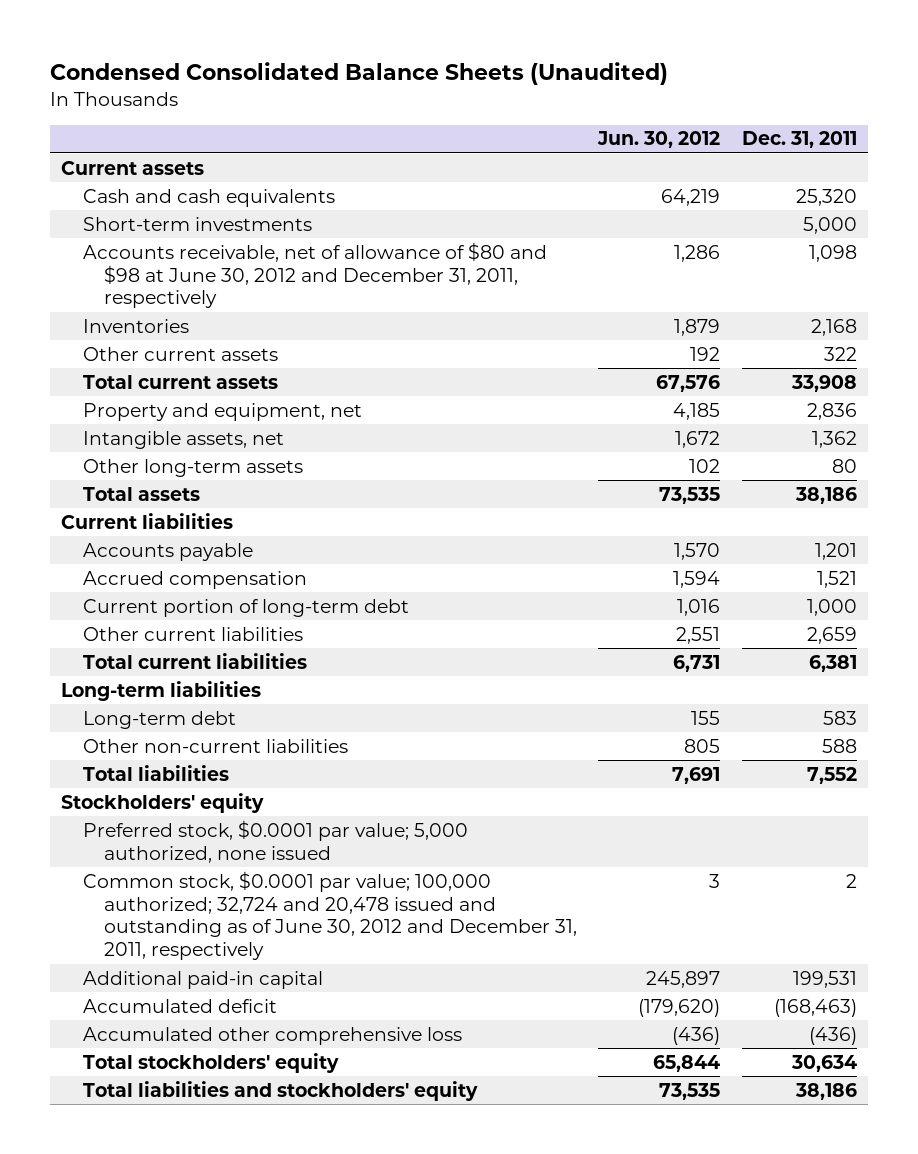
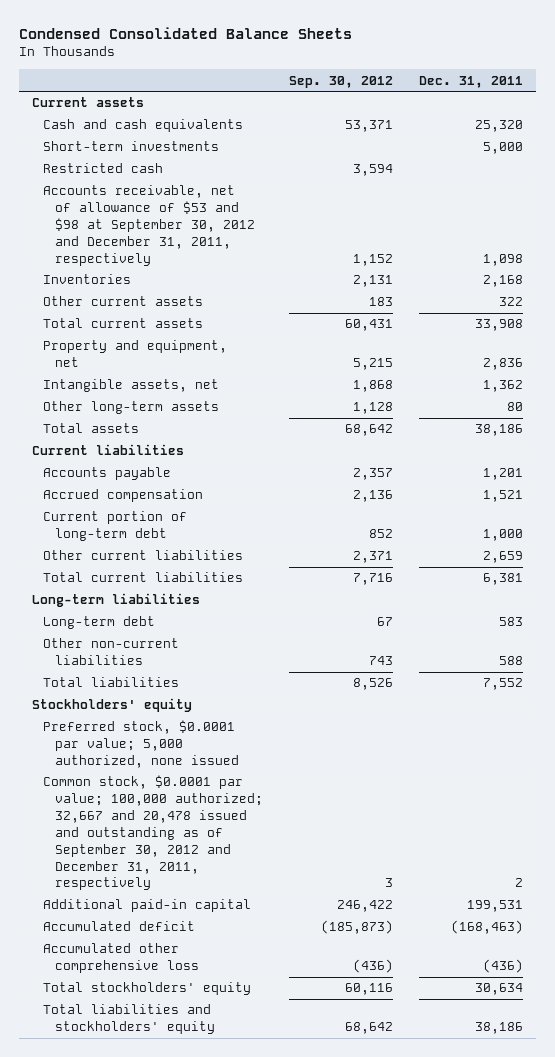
[50,62,669,86] Condensed Consolidated Balance Sheets (Unaudited) -> [18,26,352,39] Condensed Consolidated Balance Sheets
[597,131,721,149] Jun. 30, 2012 -> none
none -> [289,75,394,88] Sep. 30, 2012
none -> [43,163,164,174] Restricted cash
[82,241,547,309] Accounts receivable, net of allowance of $80 and $98 at June 30, 2012 and December 31, 2011, respectively -> [43,185,255,266] Accounts receivable, net of allowance of $53 and $98 at September 30, 2012 and December 31, 2011, respectively
[82,870,578,961] Common stock, $0.0001 par value; 100,000 authorized; 32,724 and 20,478 issued and outstanding as of June 30, 2012 and December 31, 2011, respectively -> [43,775,263,891] Common stock, $0.0001 par value; 100,000 authorized; 32,667 and 20,478 issued and outstanding as of September 30, 2012 and December 31, 2011, respectively

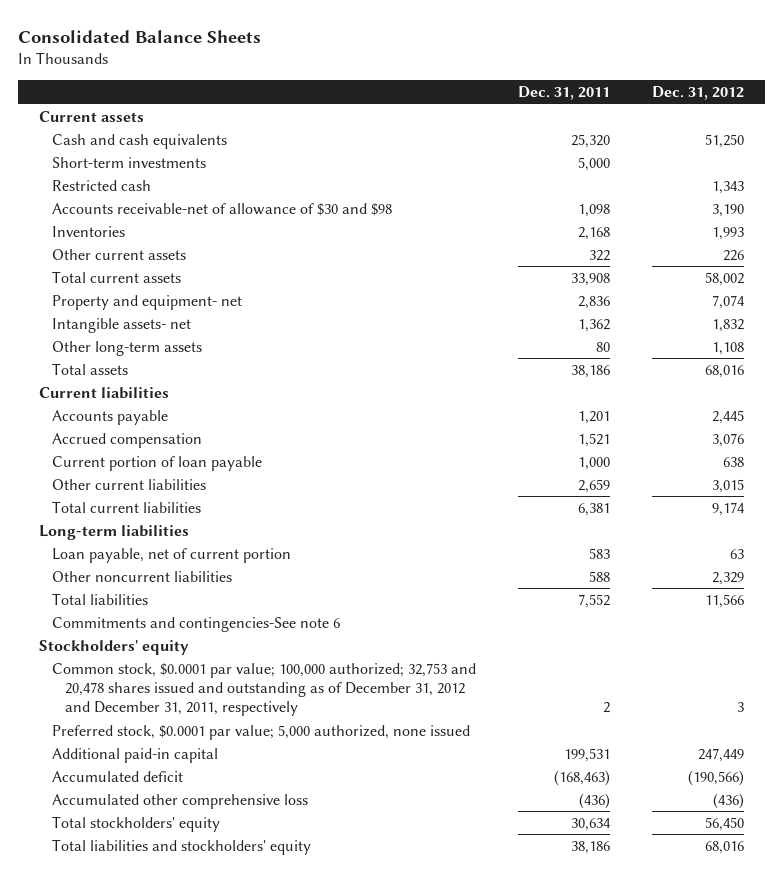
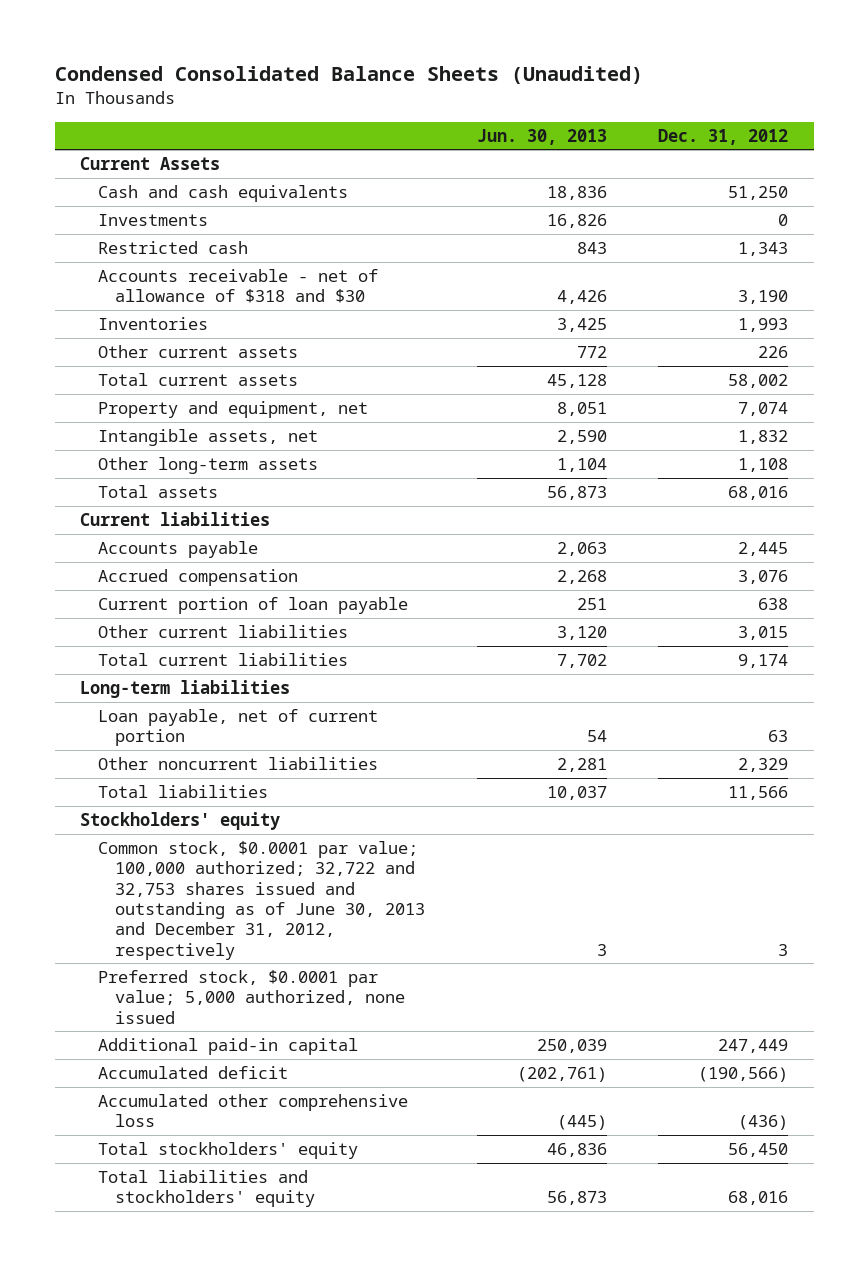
[17,29,261,43] Consolidated Balance Sheets -> [54,66,643,85] Condensed Consolidated Balance Sheets (Unaudited)
[518,86,611,101] Dec. 31, 2011 -> none
none -> [476,128,607,145] Jun. 30, 2013
[38,110,144,122] Current assets -> [80,156,221,170] Current Assets
[52,156,207,168] Short-term investments -> none
none -> [97,213,208,226] Investments
[52,202,393,216] Accounts receivable-net of allowance of $30 and $98 -> [97,268,378,304] Accounts receivable - net of allowance of $318 and $30
[52,294,243,310] Property and equipment- net -> [97,400,368,418] Property and equipment, net
[52,317,192,333] Intangible assets- net -> [97,428,318,446] Intangible assets, net
[52,616,341,632] Commitments and contingencies-See note 6 -> none
[52,662,477,717] Common stock, $0.0001 par value; 100,000 authorized; 32,753 and 20,478 shares issued and outstanding as of December 31, 2012 and December 31, 2011, respectively -> [97,840,426,960] Common stock, $0.0001 par value; 100,000 authorized; 32,722 and 32,753 shares issued and outstanding as of June 30, 2013 and December 31, 2012, respectively

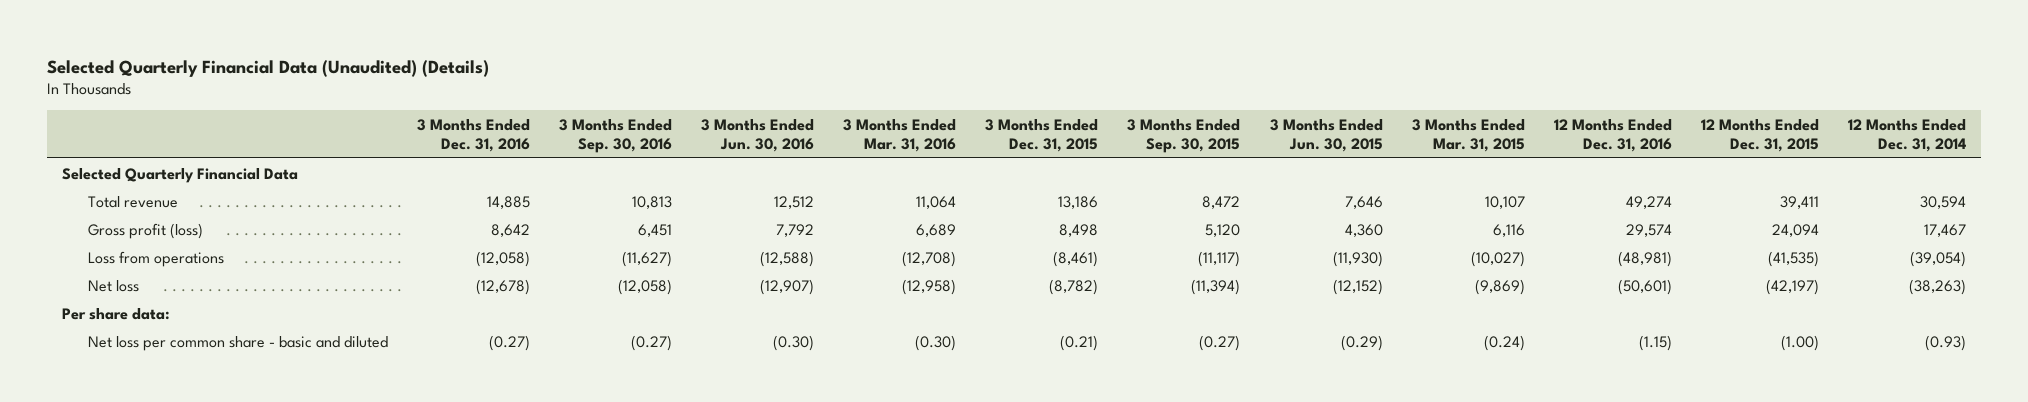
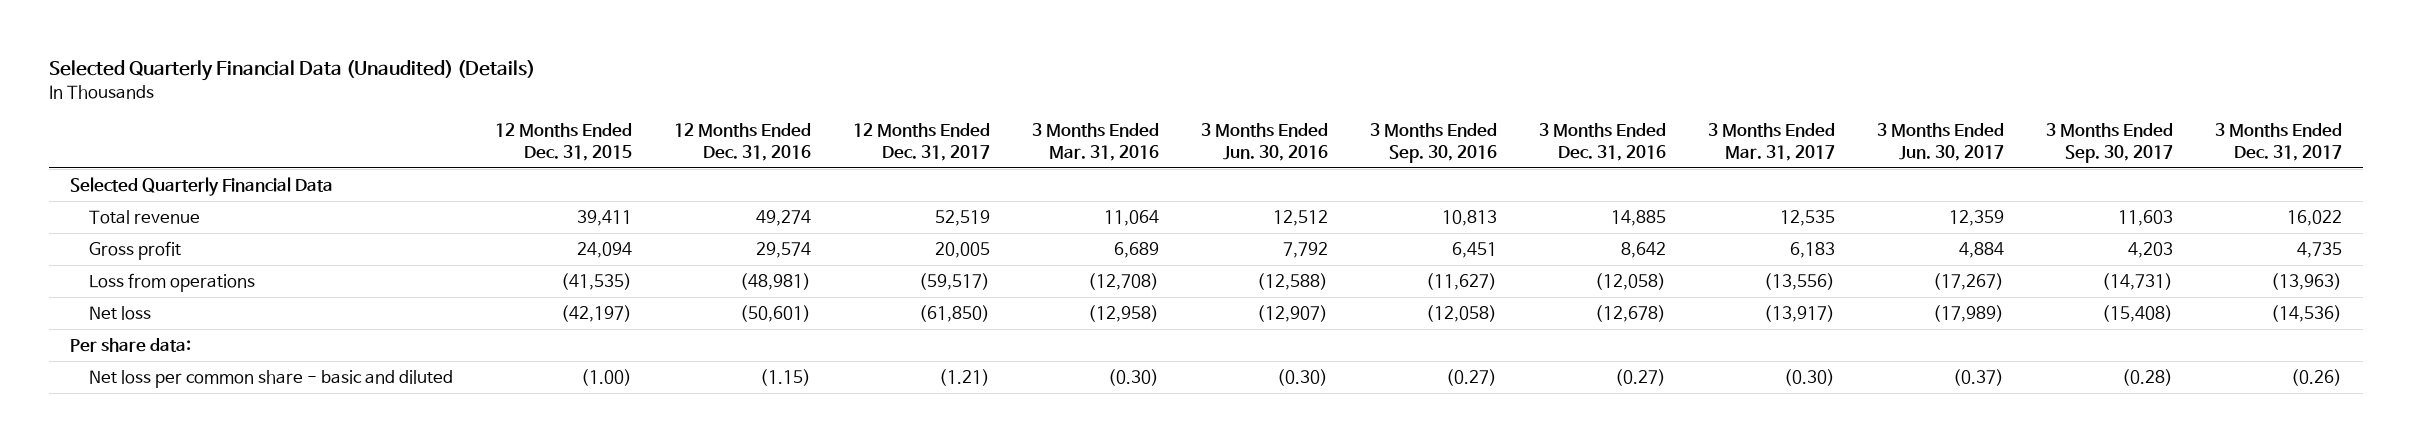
[985,119,1099,152] 3 Months Ended Dec. 31, 2015 -> none
[1127,119,1241,153] 3 Months Ended Sep. 30, 2015 -> none
[1269,119,1383,152] 3 Months Ended Jun. 30, 2015 -> none
[1411,119,1525,152] 3 Months Ended Mar. 31, 2015 -> none
[1848,119,1967,152] 12 Months Ended Dec. 31, 2014 -> none
none -> [852,123,990,161] 12 Months Ended Dec. 31, 2017
none -> [1707,123,1835,161] 3 Months Ended Mar. 31, 2017
none -> [1876,123,2004,161] 3 Months Ended Jun. 30, 2017
none -> [2045,123,2173,163] 3 Months Ended Sep. 30, 2017
none -> [2214,123,2342,161] 3 Months Ended Dec. 31, 2017
[87,222,203,239] Gross profit (loss) -> [88,241,181,261] Gross profit

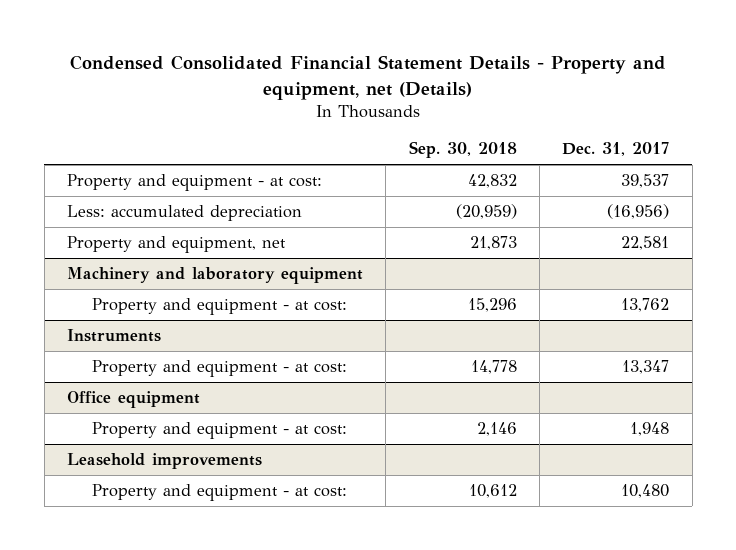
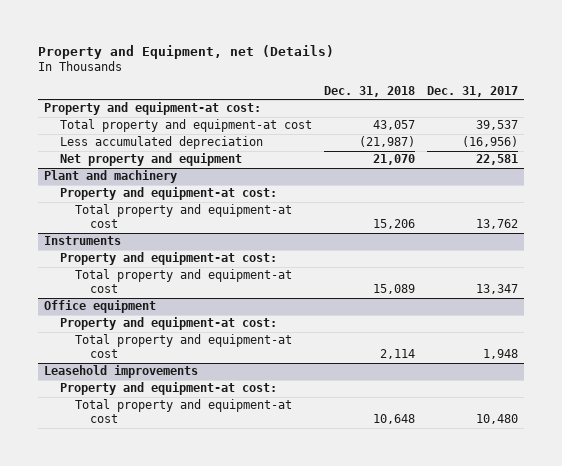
[70,55,667,100] Condensed Consolidated Financial Statement Details - Property and equipment, net (Details) -> [38,44,335,59] Property and Equipment, net (Details)
[408,141,517,159] Sep. 30, 2018 -> none
none -> [323,85,415,97] Dec. 31, 2018
[66,267,363,285] Machinery and laboratory equipment -> none
none -> [44,102,262,116] Property and equipment-at cost:
[66,174,322,192] Property and equipment - at cost: -> [59,119,312,133] Total property and equipment-at cost
[66,205,302,222] Less: accumulated depreciation -> [59,136,263,150] Less accumulated depreciation
[66,236,286,254] Property and equipment, net -> [59,153,242,167] Net property and equipment
none -> [44,170,178,184] Plant and machinery
none -> [59,187,277,201] Property and equipment-at cost:
[91,298,347,316] Property and equipment - at cost: -> [75,204,293,229] Total property and equipment-at cost
none -> [59,252,277,266] Property and equipment-at cost:
[91,360,347,378] Property and equipment - at cost: -> [75,269,293,294] Total property and equipment-at cost
none -> [59,317,277,331] Property and equipment-at cost:
[91,422,347,440] Property and equipment - at cost: -> [75,334,293,359] Total property and equipment-at cost
none -> [59,382,277,396] Property and equipment-at cost:
[91,484,347,502] Property and equipment - at cost: -> [75,399,293,424] Total property and equipment-at cost

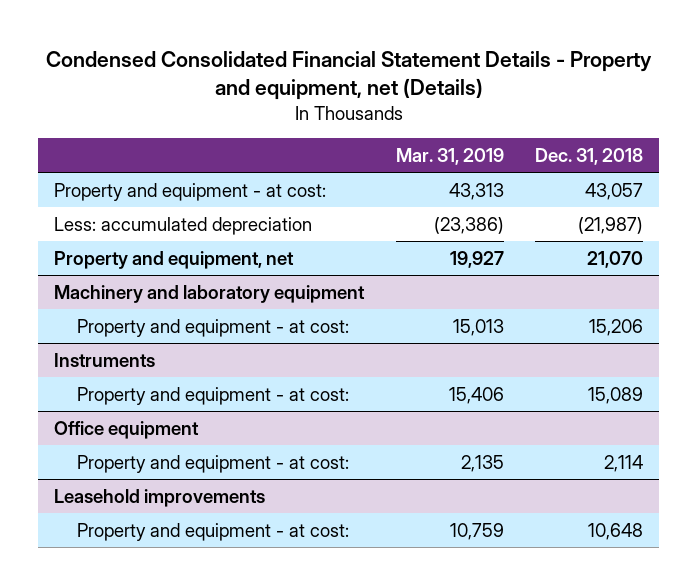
[38,44,335,59] Property and Equipment, net (Details) -> [45,50,652,101] Condensed Consolidated Financial Statement Details - Property and equipment, net (Details)
[426,85,518,97] Dec. 31, 2017 -> none
none -> [395,147,504,165] Mar. 31, 2019
[44,102,262,116] Property and equipment-at cost: -> none
[44,170,178,184] Plant and machinery -> none
[59,187,277,201] Property and equipment-at cost: -> none
[59,119,312,133] Total property and equipment-at cost -> [54,182,327,201] Property and equipment - at cost:
[59,136,263,150] Less accumulated depreciation -> [54,216,313,235] Less: accumulated depreciation
[59,153,242,167] Net property and equipment -> [54,250,295,269] Property and equipment, net
none -> [54,284,366,303] Machinery and laboratory equipment
[75,204,293,229] Total property and equipment-at cost -> [76,318,349,337] Property and equipment - at cost:
[59,252,277,266] Property and equipment-at cost: -> none
[75,269,293,294] Total property and equipment-at cost -> [76,386,349,405] Property and equipment - at cost:
[59,317,277,331] Property and equipment-at cost: -> none
[75,334,293,359] Total property and equipment-at cost -> [76,454,349,473] Property and equipment - at cost:
[59,382,277,396] Property and equipment-at cost: -> none
[75,399,293,424] Total property and equipment-at cost -> [76,522,349,541] Property and equipment - at cost:

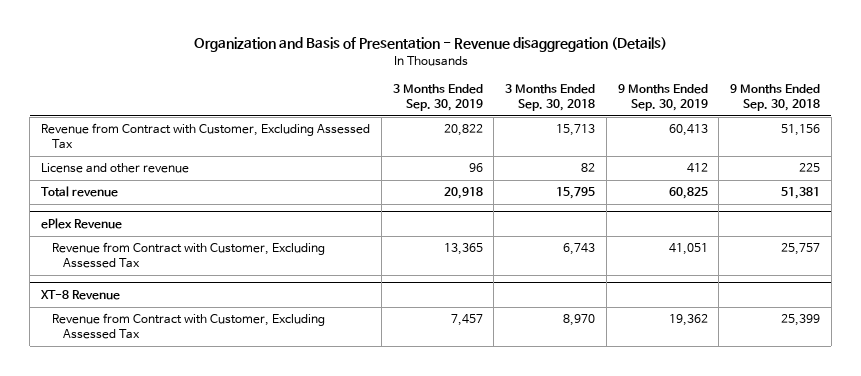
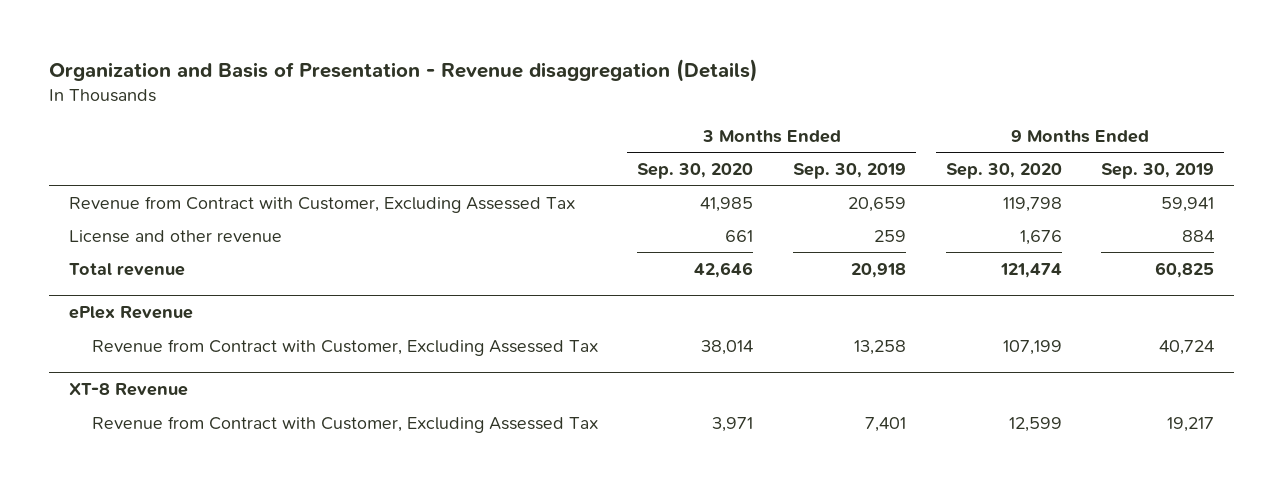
[505,84,596,112] 3 Months Ended Sep. 30, 2018 -> none
[730,84,821,112] 9 Months Ended Sep. 30, 2018 -> none
none -> [637,162,754,179] Sep. 30, 2020
none -> [945,162,1062,179] Sep. 30, 2020
[443,124,483,137] 20,822 -> [848,196,907,212] 20,659
[668,124,708,137] 60,413 -> [1161,196,1215,212] 59,941
[468,163,483,173] 96 -> [874,229,907,242] 259
[686,163,708,174] 412 -> [1182,229,1215,242] 884
[443,243,483,256] 13,365 -> [854,339,907,355] 13,258
[668,243,708,256] 41,051 -> [1159,339,1215,355] 40,724
[450,314,483,327] 7,457 -> [865,416,907,432] 7,401
[668,314,708,327] 19,362 -> [1167,416,1215,432] 19,217

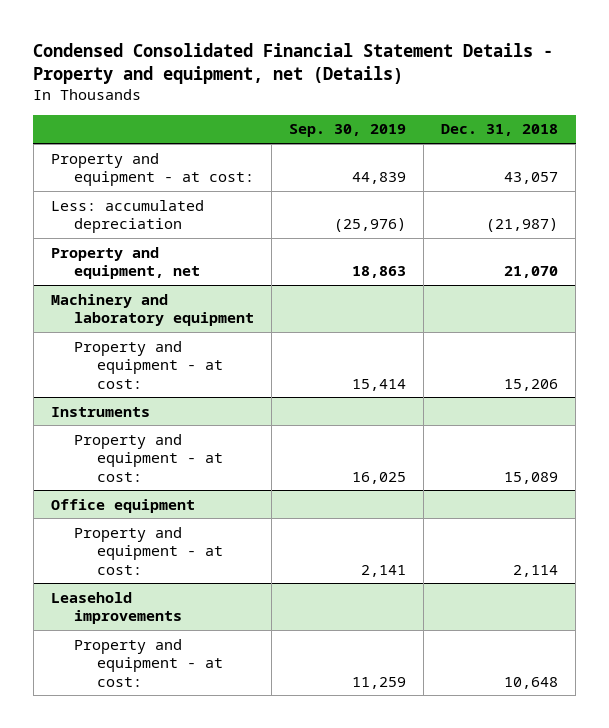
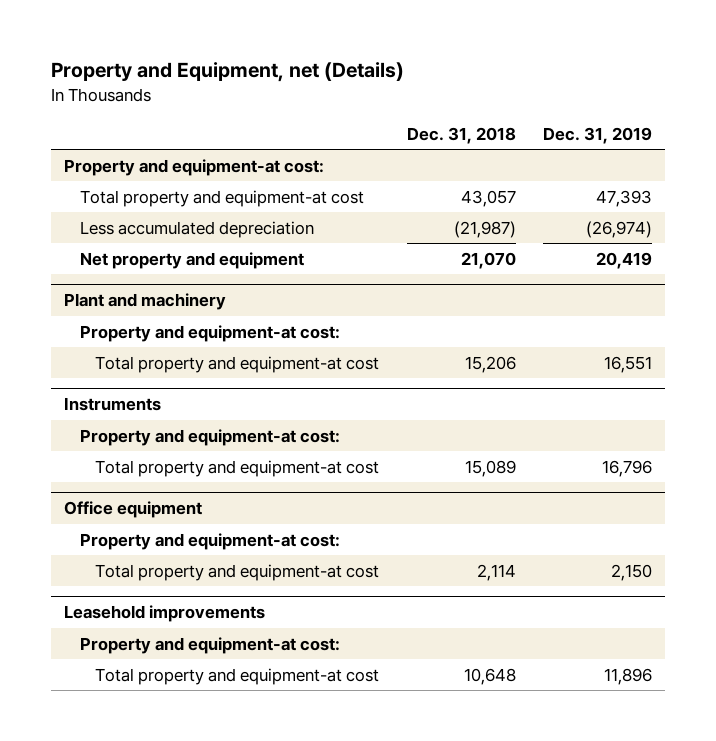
[33,42,554,84] Condensed Consolidated Financial Statement Details - Property and equipment, net (Details) -> [50,62,404,83] Property and Equipment, net (Details)
[289,124,407,138] Sep. 30, 2019 -> none
none -> [542,126,652,144] Dec. 31, 2019
[50,293,255,327] Machinery and laboratory equipment -> none
none -> [64,158,325,176] Property and equipment-at cost:
[50,152,255,187] Property and equipment - at cost: -> [79,189,364,207] Total property and equipment-at cost
[50,199,204,234] Less: accumulated depreciation -> [79,220,314,238] Less accumulated depreciation
[50,246,201,280] Property and equipment, net -> [79,251,304,269] Net property and equipment
none -> [64,293,227,311] Plant and machinery
none -> [79,324,340,342] Property and equipment-at cost:
[74,340,224,389] Property and equipment - at cost: -> [95,355,380,373] Total property and equipment-at cost
none -> [79,428,340,446] Property and equipment-at cost:
[74,433,224,482] Property and equipment - at cost: -> [95,459,380,477] Total property and equipment-at cost
none -> [79,532,340,550] Property and equipment-at cost:
[74,526,224,575] Property and equipment - at cost: -> [95,563,380,581] Total property and equipment-at cost
none -> [79,636,340,654] Property and equipment-at cost:
[74,638,224,687] Property and equipment - at cost: -> [95,667,380,685] Total property and equipment-at cost

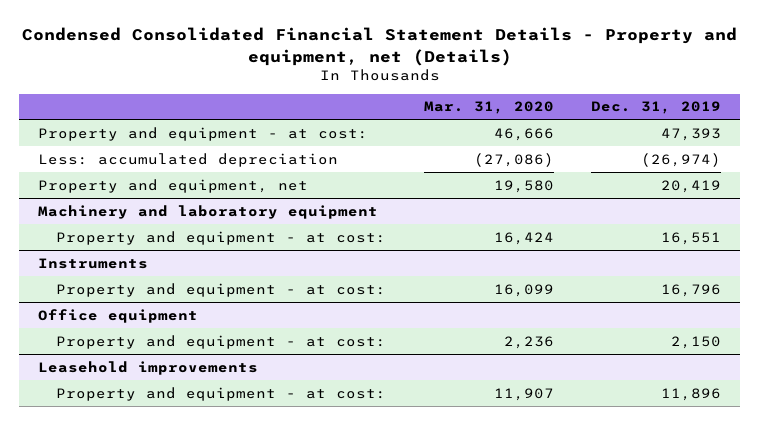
[50,62,404,83] Property and Equipment, net (Details) -> [21,27,737,66] Condensed Consolidated Financial Statement Details - Property and equipment, net (Details)
[406,126,516,144] Dec. 31, 2018 -> none
none -> [423,101,554,115] Mar. 31, 2020
[64,158,325,176] Property and equipment-at cost: -> none
[64,293,227,311] Plant and machinery -> none
[79,324,340,342] Property and equipment-at cost: -> none
[79,189,364,207] Total property and equipment-at cost -> [38,126,369,141] Property and equipment - at cost:
[79,220,314,238] Less accumulated depreciation -> [38,152,339,167] Less: accumulated depreciation
[79,251,304,269] Net property and equipment -> [38,178,309,193] Property and equipment, net
none -> [38,204,379,219] Machinery and laboratory equipment
[95,355,380,373] Total property and equipment-at cost -> [56,230,387,245] Property and equipment - at cost:
[79,428,340,446] Property and equipment-at cost: -> none
[95,459,380,477] Total property and equipment-at cost -> [56,282,387,297] Property and equipment - at cost:
[79,532,340,550] Property and equipment-at cost: -> none
[95,563,380,581] Total property and equipment-at cost -> [56,334,387,349] Property and equipment - at cost:
[79,636,340,654] Property and equipment-at cost: -> none
[95,667,380,685] Total property and equipment-at cost -> [56,386,387,401] Property and equipment - at cost:

